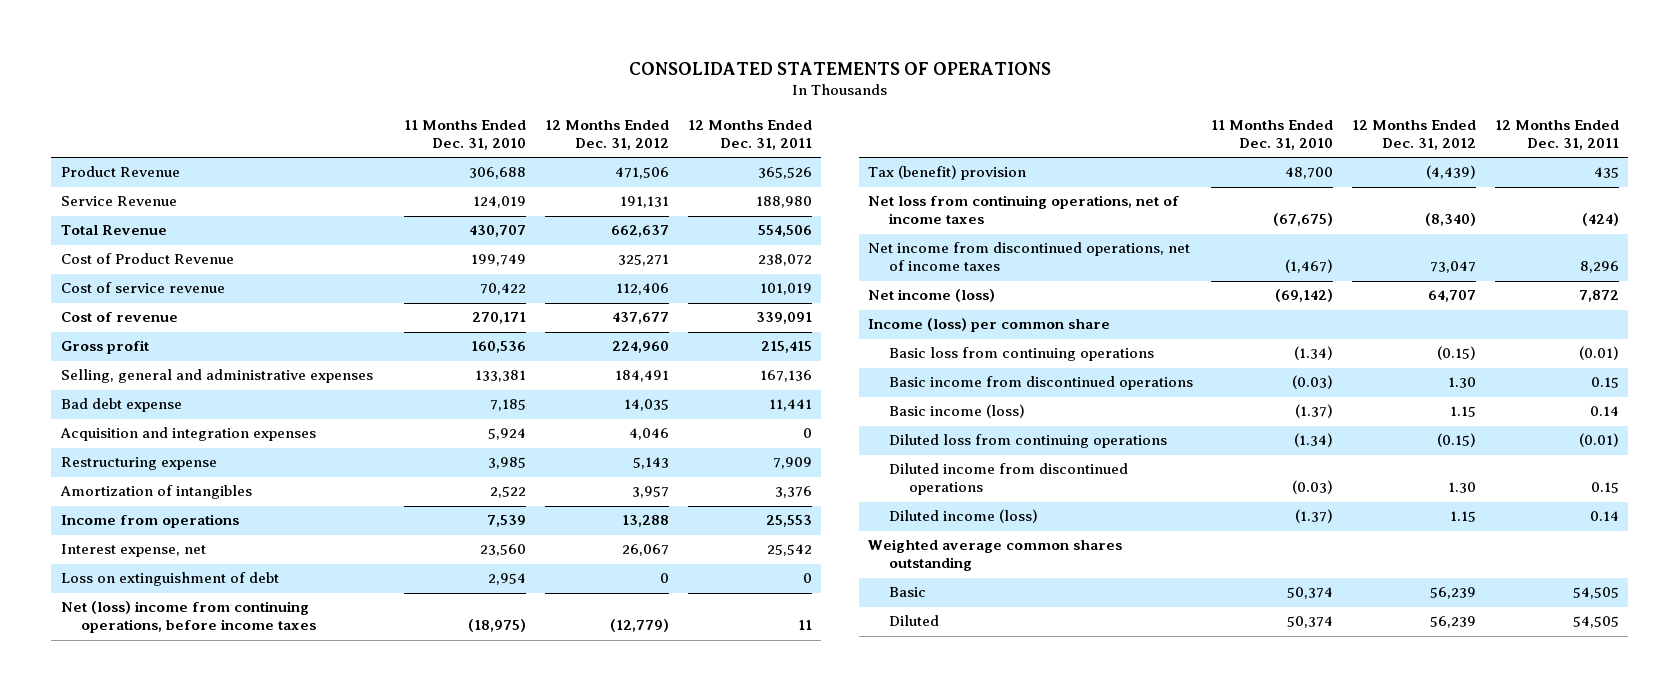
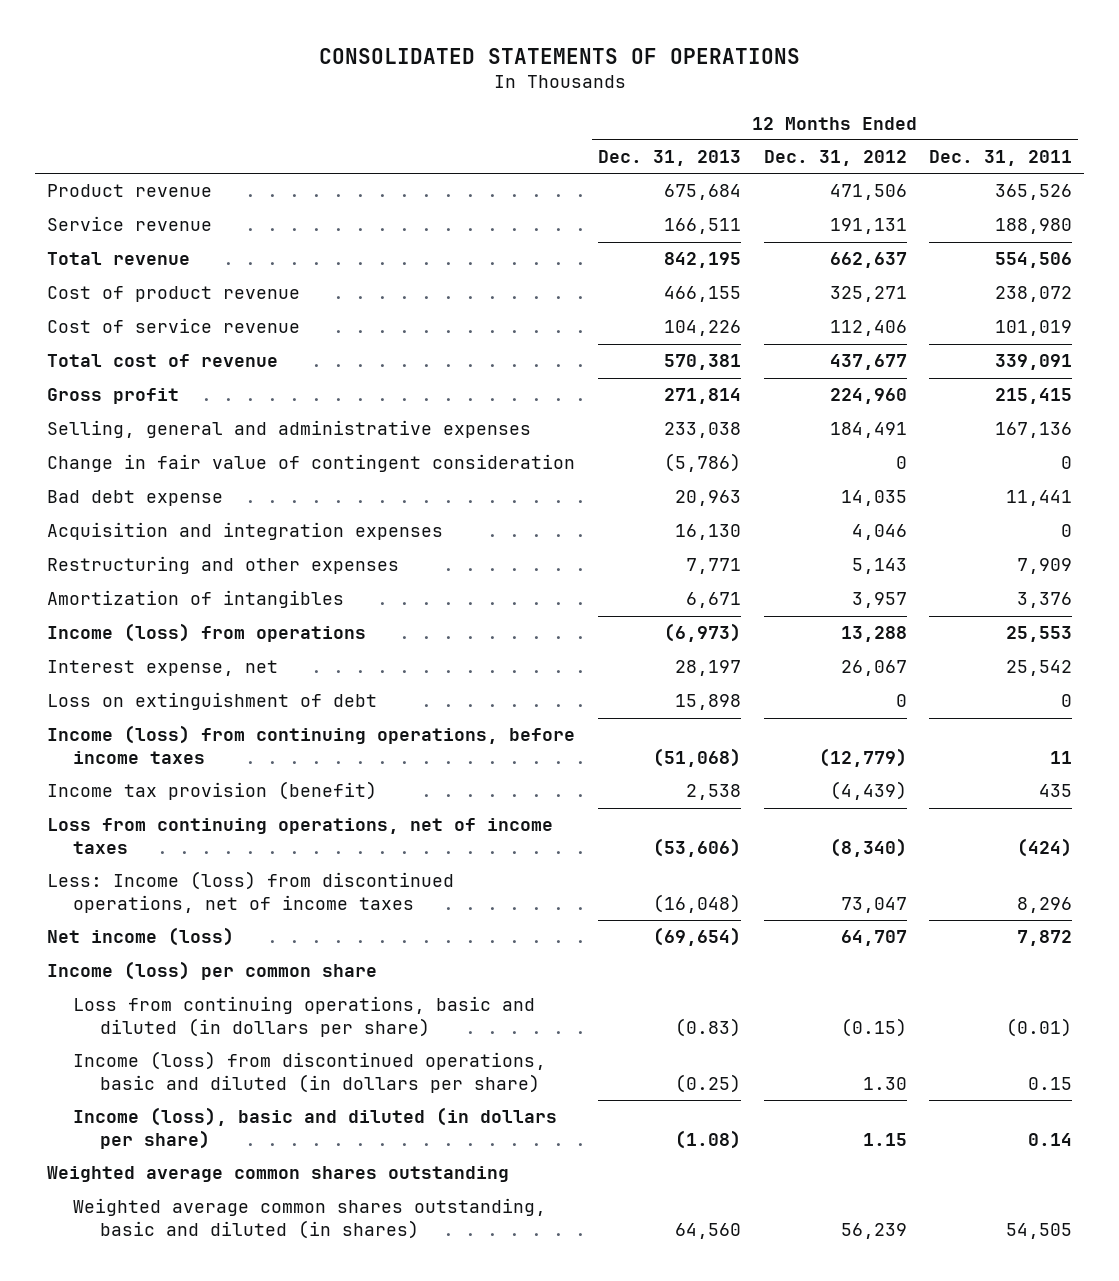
[404,120,527,151] 11 Months Ended Dec. 31, 2010 -> none
none -> [597,150,741,167] Dec. 31, 2013
[60,166,180,178] Product Revenue -> [46,184,212,198] Product revenue
[60,196,177,207] Service Revenue -> [46,216,212,232] Service revenue
[60,225,167,236] Total Revenue -> [46,252,190,266] Total revenue
[60,253,234,265] Cost of Product Revenue -> [46,286,300,303] Cost of product revenue
[60,312,178,323] Cost of revenue -> [46,354,278,368] Total cost of revenue
none -> [46,454,575,473] Change in fair value of contingent consideration
[60,457,217,471] Restructuring expense -> [46,556,399,575] Restructuring and other expenses
[60,514,239,529] Income from operations -> [46,623,366,643] Income (loss) from operations
[60,601,317,634] Net (loss) income from continuing operations, before income taxes -> [46,725,575,764] Income (loss) from continuing operations, before income taxes
[868,165,1027,181] Tax (benefit) provision -> [46,781,377,801] Income tax provision (benefit)
[868,195,1180,225] Net loss from continuing operations, net of income taxes -> [46,818,553,854] Loss from continuing operations, net of income taxes
[868,242,1191,272] Net income from discontinued operations, net of income taxes -> [46,871,454,913] Less: Income (loss) from discontinued operations, net of income taxes
[888,434,1167,449] Diluted loss from continuing operations -> none
[888,463,1128,496] Diluted income from discontinued operations -> none
[888,509,1038,524] Diluted income (loss) -> none
[888,347,1154,362] Basic loss from continuing operations -> [73,996,536,1037] Loss from continuing operations, basic and diluted (in dollars per share)
[888,376,1193,391] Basic income from discontinued operations -> [73,1051,547,1093] Income (loss) from discontinued operations, basic and diluted (in dollars per share)
[888,404,1025,419] Basic income (loss) -> [73,1107,558,1149] Income (loss), basic and diluted (in dollars per share)
[888,615,939,627] Diluted -> none
[888,587,926,598] Basic -> [73,1198,547,1239] Weighted average common shares outstanding, basic and diluted (in shares)

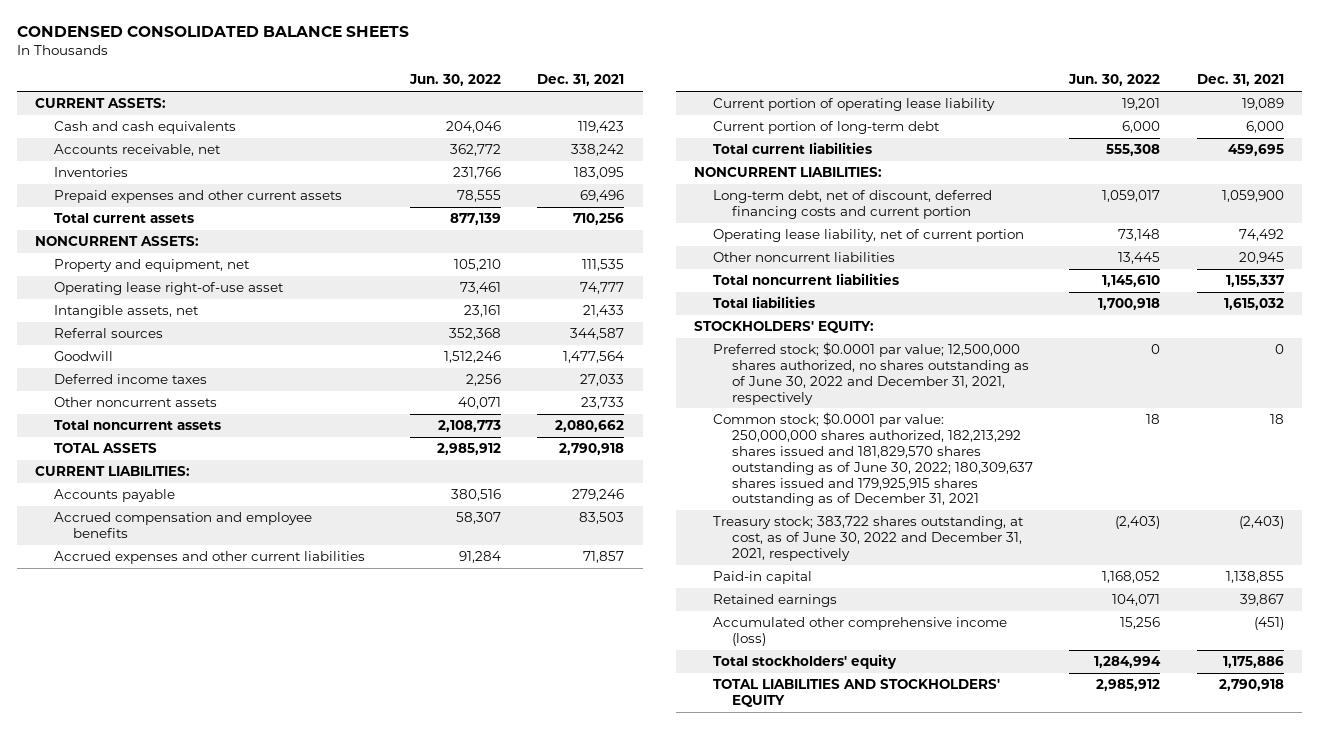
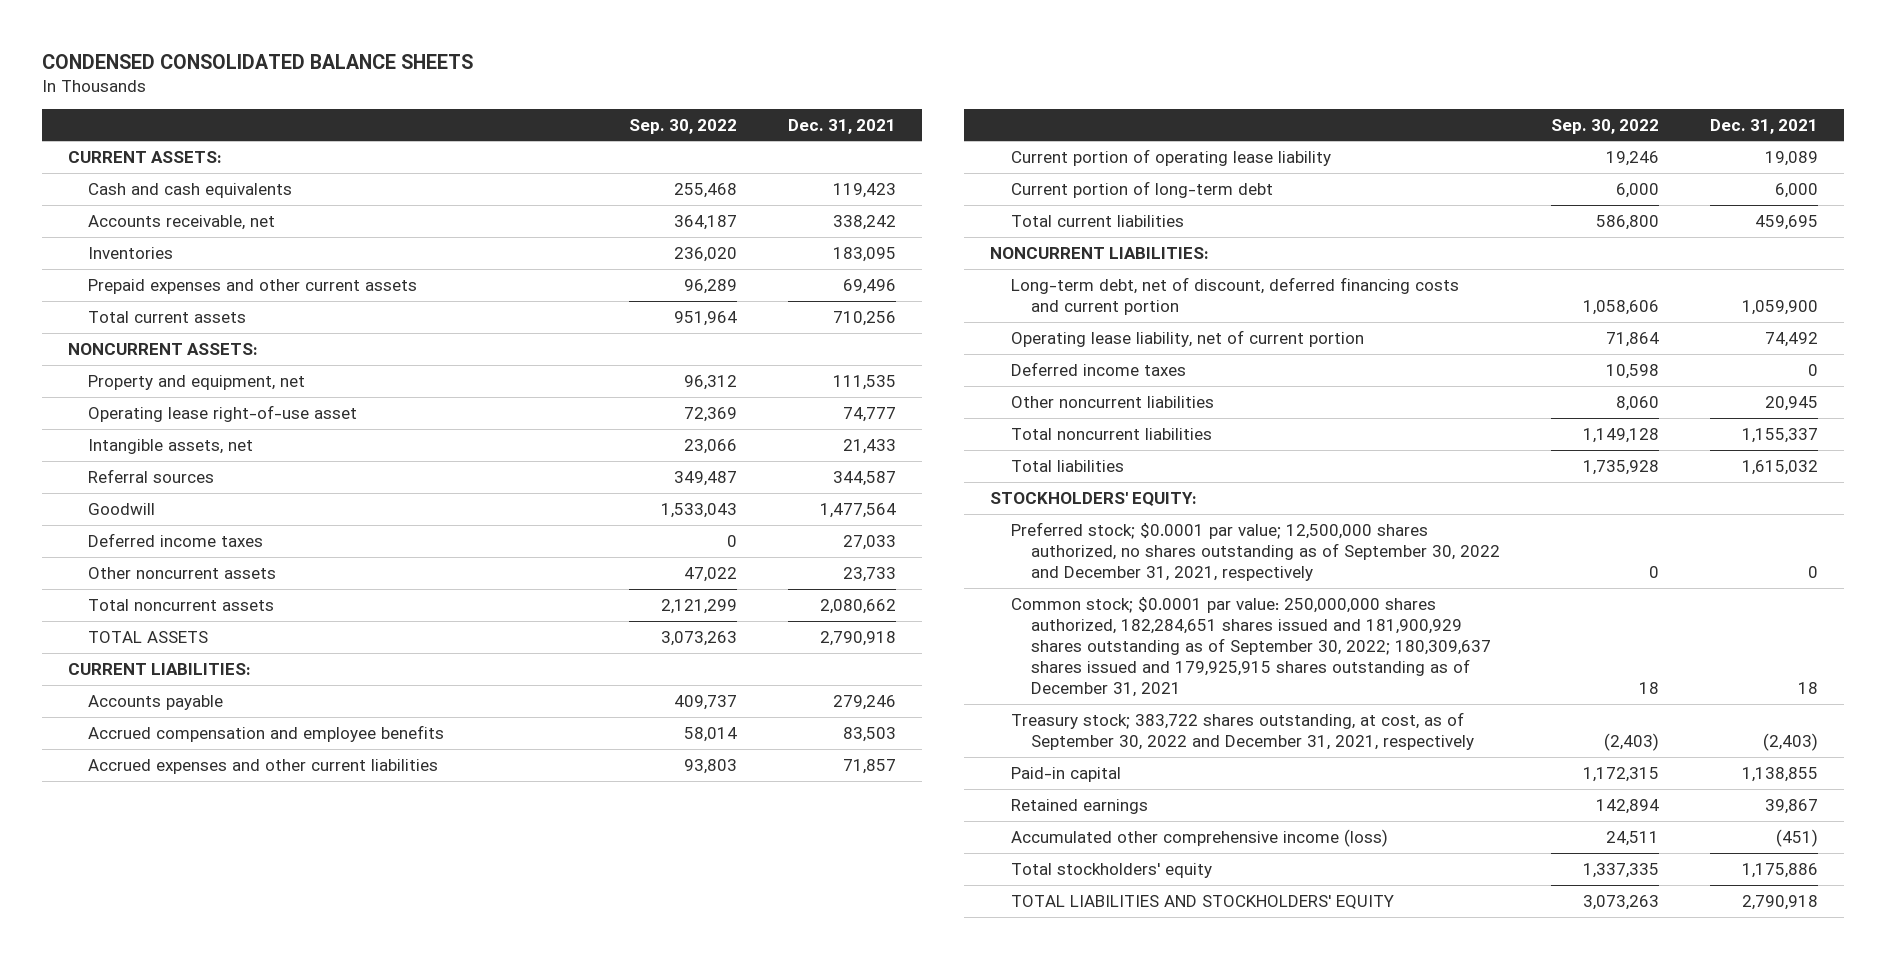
[409,74,502,87] Jun. 30, 2022 -> none
none -> [629,118,738,134] Sep. 30, 2022
none -> [1010,361,1186,376] Deferred income taxes
[712,342,1029,405] Preferred stock; $0.0001 par value; 12,500,000 shares authorized, no shares outstanding as of June 30, 2022 and December 31, 2021, respectively -> [1010,521,1501,581] Preferred stock; $0.0001 par value; 12,500,000 shares authorized, no shares outstanding as of September 30, 2022 and December 31, 2021, respectively
[712,412,1033,507] Common stock; $0.0001 par value: 250,000,000 shares authorized, 182,213,292 shares issued and 181,829,570 shares outstanding as of June 30, 2022; 180,309,637 shares issued and 179,925,915 shares outstanding as of December 31, 2021 -> [1010,596,1492,698] Common stock; $0.0001 par value: 250,000,000 shares authorized, 182,284,651 shares issued and 181,900,929 shares outstanding as of September 30, 2022; 180,309,637 shares issued and 179,925,915 shares outstanding as of December 31, 2021
[712,516,1024,561] Treasury stock; 383,722 shares outstanding, at cost, as of June 30, 2022 and December 31, 2021, respectively -> [1010,711,1475,750] Treasury stock; 383,722 shares outstanding, at cost, as of September 30, 2022 and December 31, 2021, respectively

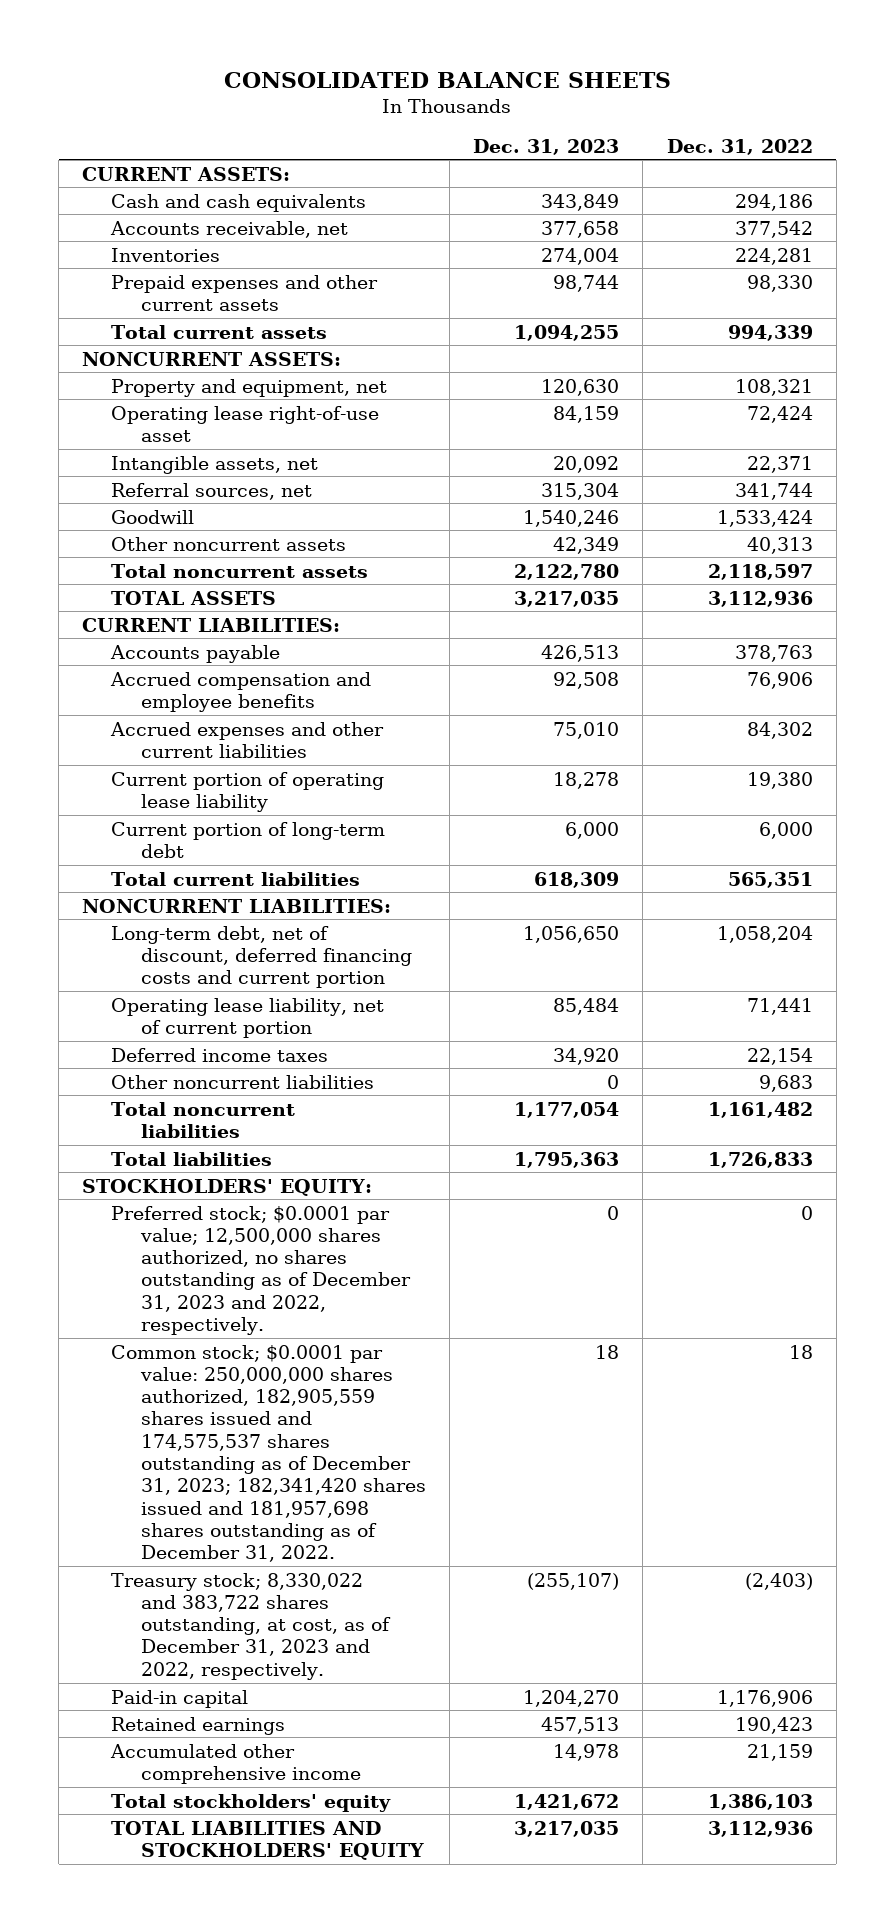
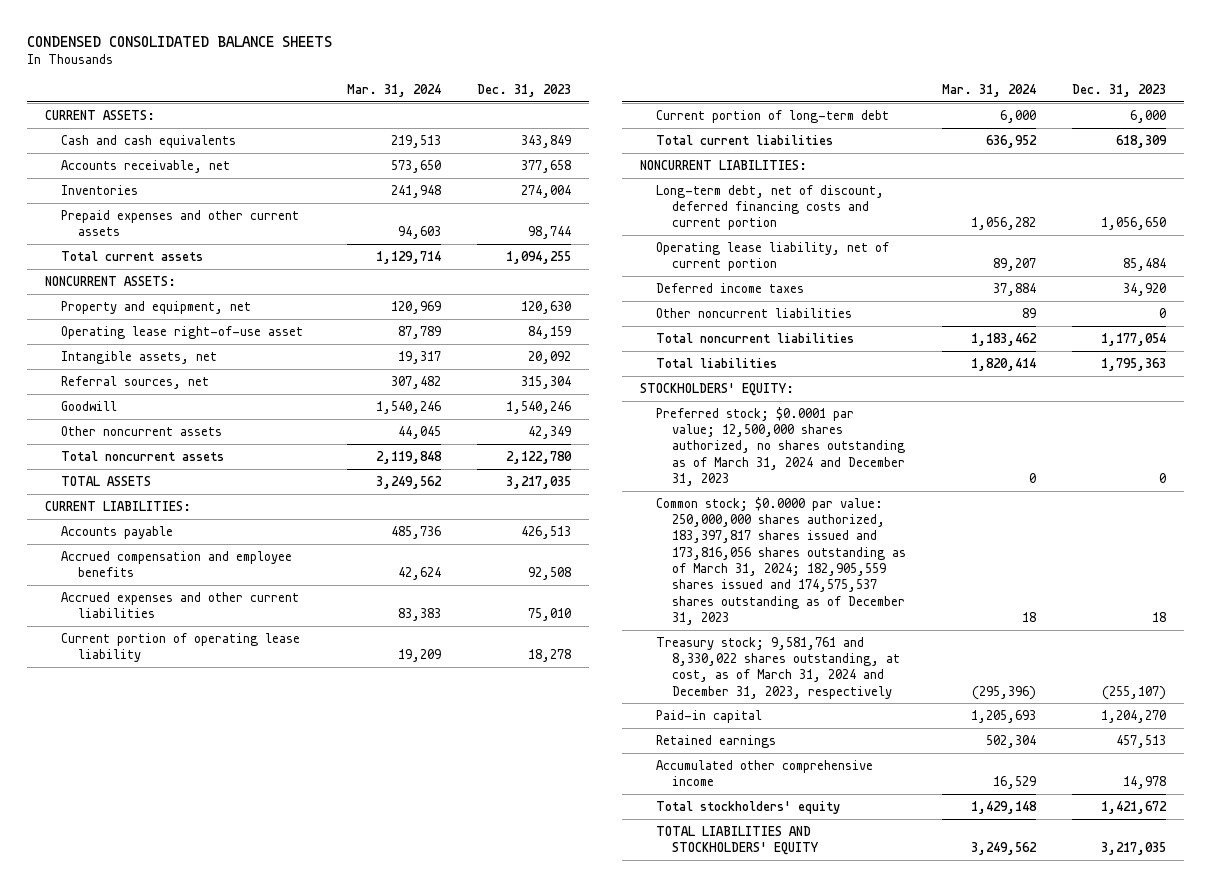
[224,71,672,88] CONSOLIDATED BALANCE SHEETS -> [26,35,332,47] CONDENSED CONSOLIDATED BALANCE SHEETS
[666,138,813,155] Dec. 31, 2022 -> none
none -> [347,84,442,98] Mar. 31, 2024
[111,1205,411,1336] Preferred stock; $0.0001 par value; 12,500,000 shares authorized, no shares outstanding as of December 31, 2023 and 2022, respectively. -> [655,406,906,486] Preferred stock; $0.0001 par value; 12,500,000 shares authorized, no shares outstanding as of March 31, 2024 and December 31, 2023
[111,1344,426,1563] Common stock; $0.0001 par value: 250,000,000 shares authorized, 182,905,559 shares issued and 174,575,537 shares outstanding as of December 31, 2023; 182,341,420 shares issued and 181,957,698 shares outstanding as of December 31, 2022. -> [655,496,907,625] Common stock; $0.0000 par value: 250,000,000 shares authorized, 183,397,817 shares issued and 173,816,056 shares outstanding as of March 31, 2024; 182,905,559 shares issued and 174,575,537 shares outstanding as of December 31, 2023
[111,1572,391,1680] Treasury stock; 8,330,022 and 383,722 shares outstanding, at cost, as of December 31, 2023 and 2022, respectively. -> [655,636,901,699] Treasury stock; 9,581,761 and 8,330,022 shares outstanding, at cost, as of March 31, 2024 and December 31, 2023, respectively

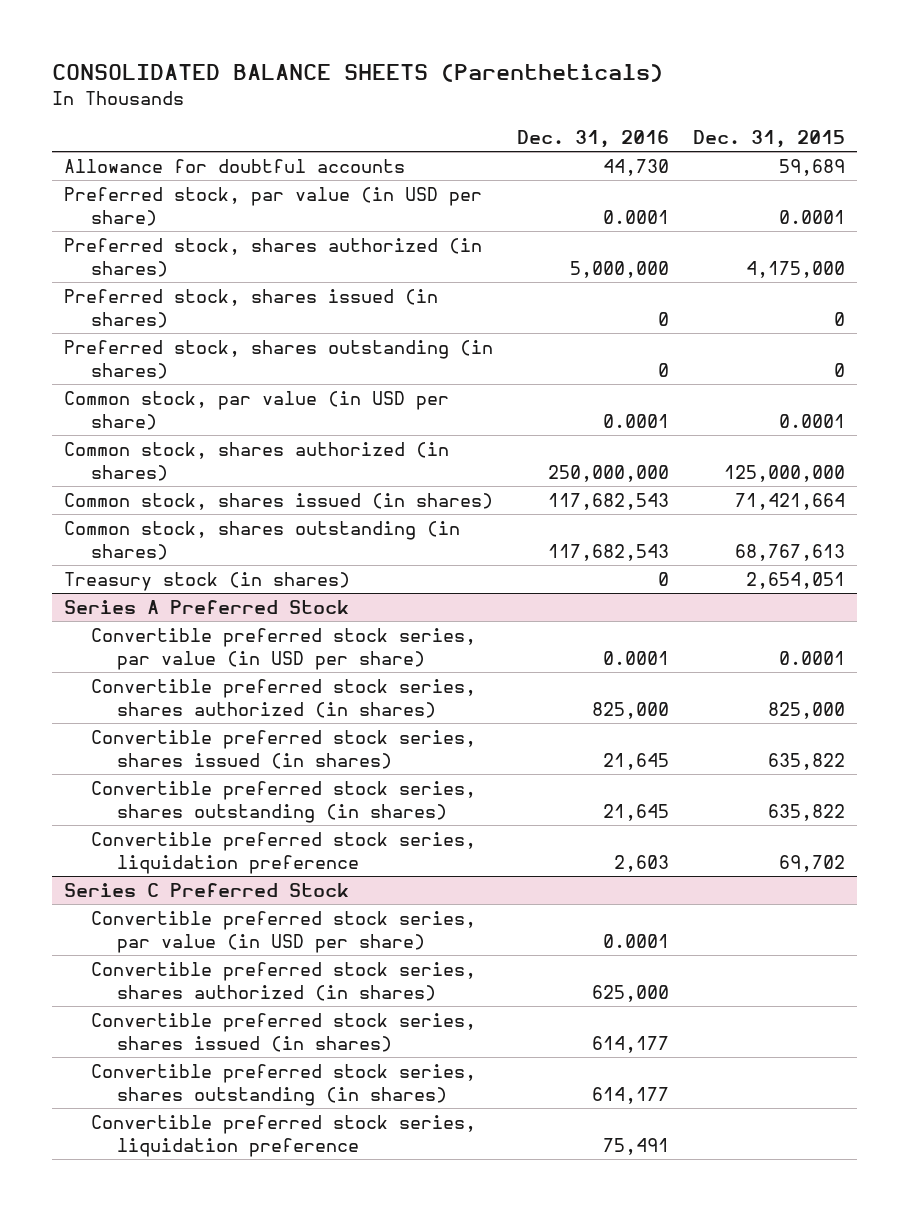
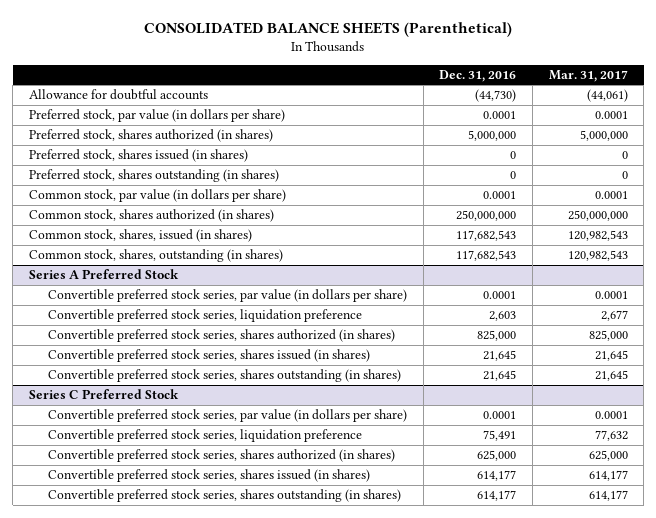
[52,64,664,83] CONSOLIDATED BALANCE SHEETS (Parentheticals) -> [144,22,513,38] CONSOLIDATED BALANCE SHEETS (Parenthetical)
[693,130,846,149] Dec. 31, 2015 -> none
none -> [548,69,628,82] Mar. 31, 2017
[603,158,670,176] 44,730 -> [475,89,517,103] (44,730)
[64,186,483,226] Preferred stock, par value (in USD per share) -> [28,109,285,123] Preferred stock, par value (in dollars per share)
[64,390,450,430] Common stock, par value (in USD per share) -> [28,189,286,203] Common stock, par value (in dollars per share)
[64,571,351,591] Treasury stock (in shares) -> none
[64,492,494,510] Common stock, shares issued (in shares) -> [28,229,252,243] Common stock, shares, issued (in shares)
[64,520,461,560] Common stock, shares outstanding (in shares) -> [28,249,283,263] Common stock, shares, outstanding (in shares)
[90,627,476,670] Convertible preferred stock series, par value (in USD per share) -> [48,289,408,303] Convertible preferred stock series, par value (in dollars per share)
[90,831,476,874] Convertible preferred stock series, liquidation preference -> [48,309,363,323] Convertible preferred stock series, liquidation preference
[90,910,476,953] Convertible preferred stock series, par value (in USD per share) -> [48,409,408,423] Convertible preferred stock series, par value (in dollars per share)
[90,1114,476,1157] Convertible preferred stock series, liquidation preference -> [48,429,363,443] Convertible preferred stock series, liquidation preference

